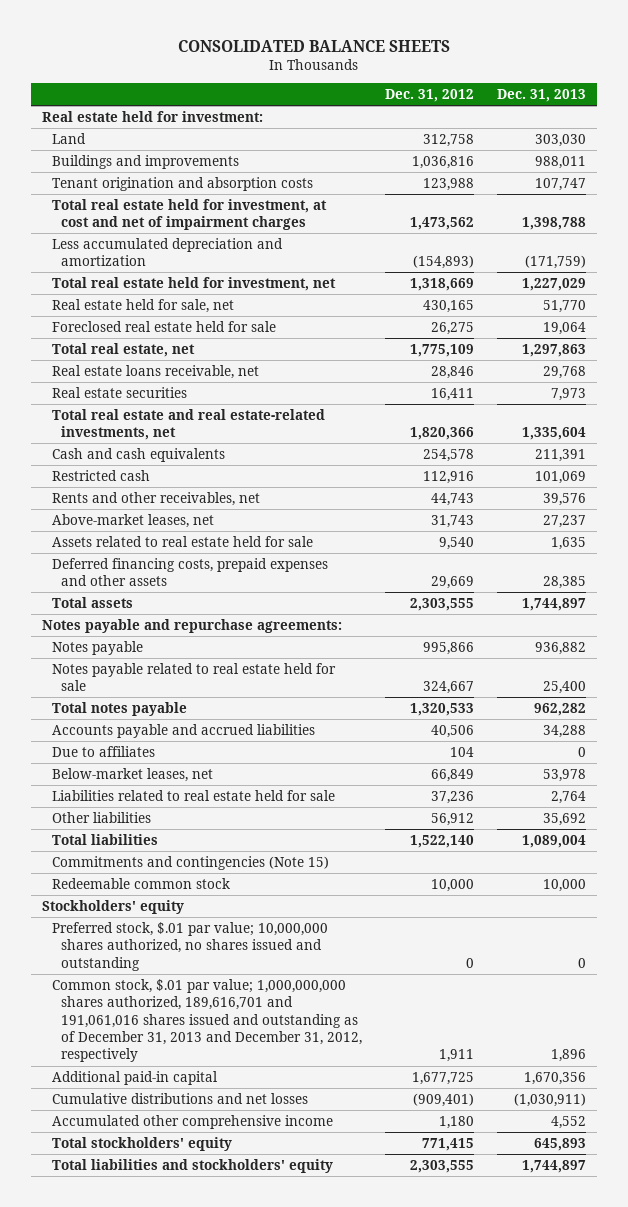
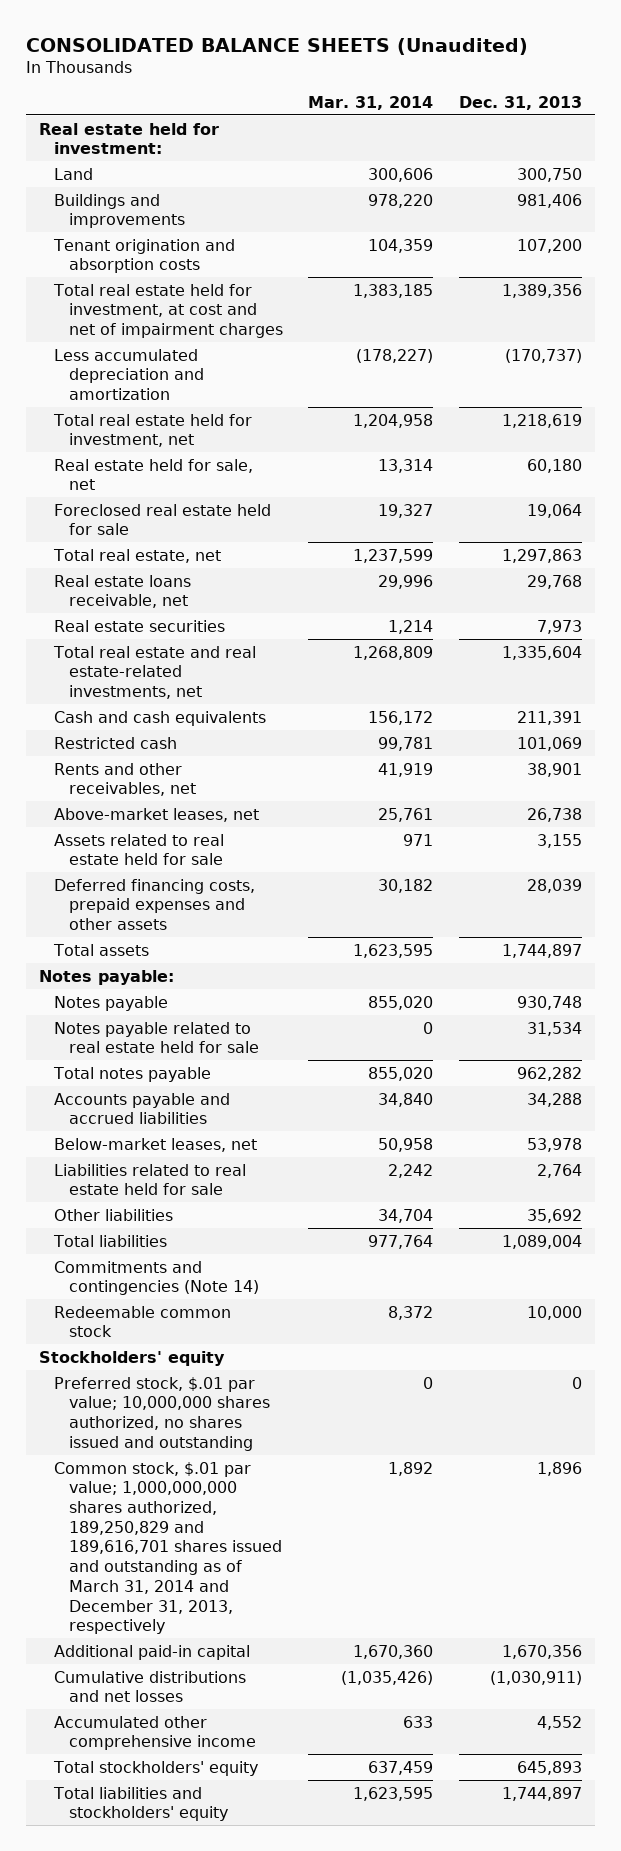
[178,39,451,52] CONSOLIDATED BALANCE SHEETS -> [26,37,529,55] CONSOLIDATED BALANCE SHEETS (Unaudited)
[384,89,474,103] Dec. 31, 2012 -> none
none -> [308,96,434,111] Mar. 31, 2014
[534,133,586,147] 303,030 -> [516,167,582,182] 300,750
[534,155,586,169] 988,011 -> [516,193,582,208] 981,406
[534,177,586,191] 107,747 -> [516,238,582,253] 107,200
[521,217,586,231] 1,398,788 -> [501,283,582,298] 1,389,356
[524,255,586,270] (171,759) -> [504,348,582,363] (170,737)
[521,277,586,291] 1,227,029 -> [501,413,582,428] 1,218,619
[542,299,586,313] 51,770 -> [526,458,582,473] 60,180
[542,492,586,506] 39,576 -> [526,762,582,777] 38,901
[542,514,586,528] 27,237 -> [526,807,582,822] 26,738
[550,536,586,550] 1,635 -> [536,833,582,848] 3,155
[542,576,586,590] 28,385 -> [526,878,582,893] 28,039
[42,618,343,633] Notes payable and repurchase agreements: -> [39,969,175,985] Notes payable:
[534,641,586,655] 936,882 -> [516,995,582,1010] 930,748
[542,681,586,695] 25,400 -> [526,1021,582,1036] 31,534
[51,745,155,757] Due to affiliates -> none
[51,855,329,870] Commitments and contingencies (Note 15) -> [54,1260,260,1296] Commitments and contingencies (Note 14)
[51,978,363,1063] Common stock, $.01 par value; 1,000,000,000 shares authorized, 189,616,701 and 191,061,016 shares issued and outstanding as of December 31, 2013 and December 31, 2012, respectively -> [54,1461,283,1635] Common stock, $.01 par value; 1,000,000,000 shares authorized, 189,250,829 and 189,616,701 shares issued and outstanding as of March 31, 2014 and December 31, 2013, respectively

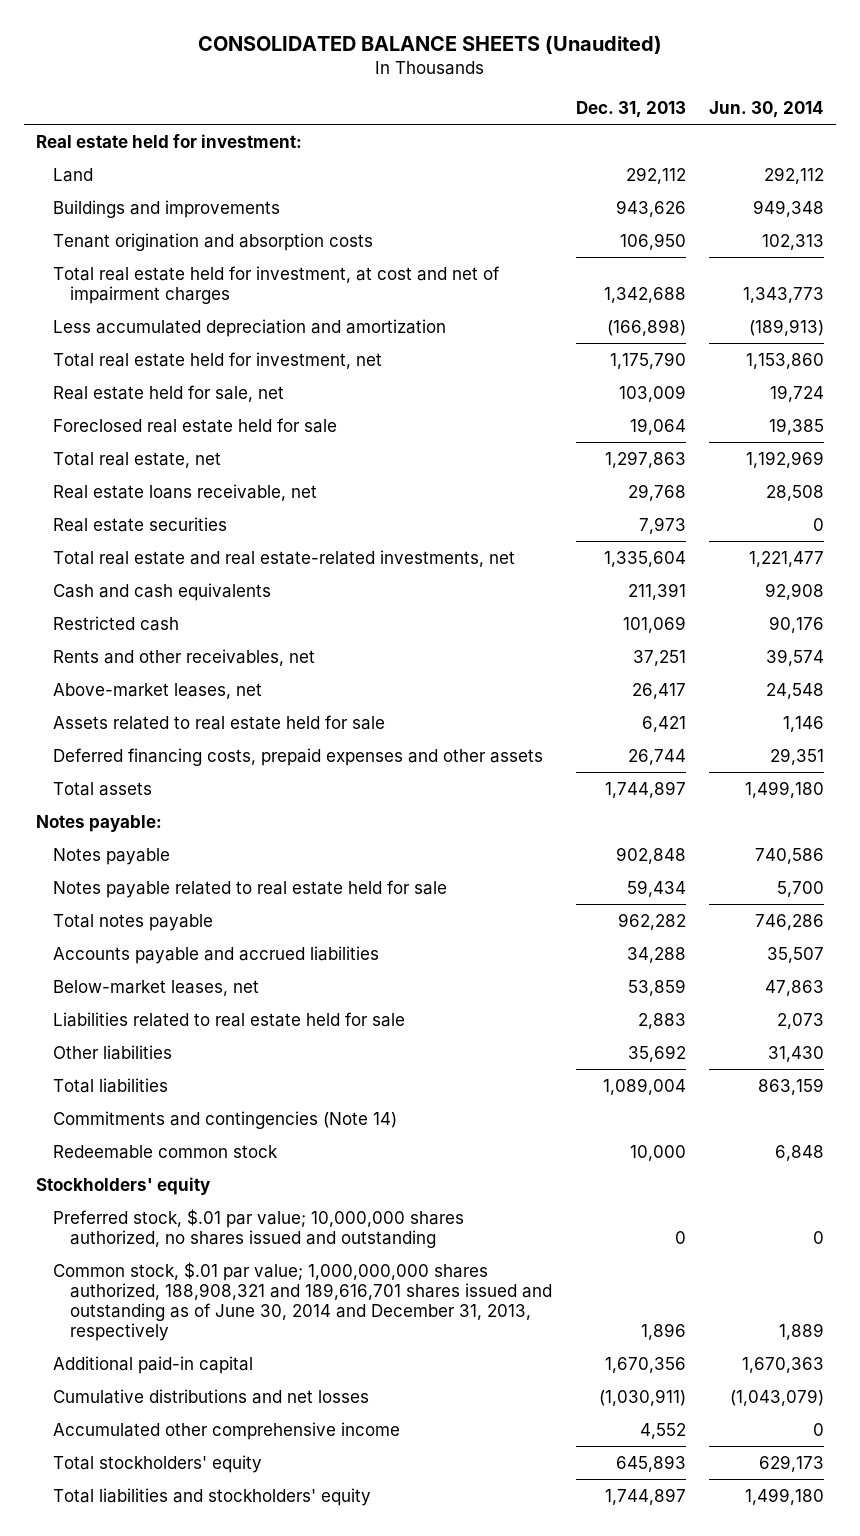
[308,96,434,111] Mar. 31, 2014 -> none
none -> [709,101,825,119] Jun. 30, 2014
[516,167,582,182] 300,750 -> [625,166,686,184] 292,112
[516,193,582,208] 981,406 -> [615,199,686,217] 943,626
[516,238,582,253] 107,200 -> [619,232,686,250] 106,950
[501,283,582,298] 1,389,356 -> [603,286,686,303] 1,342,688
[504,348,582,363] (170,737) -> [606,318,686,336] (166,898)
[501,413,582,428] 1,218,619 -> [609,351,686,369] 1,175,790
[526,458,582,473] 60,180 -> [618,384,686,402] 103,009
[526,762,582,777] 38,901 -> [632,649,686,666] 37,251
[526,807,582,822] 26,738 -> [631,682,686,699] 26,417
[536,833,582,848] 3,155 -> [641,715,686,732] 6,421
[526,878,582,893] 28,039 -> [627,748,686,765] 26,744
[516,995,582,1010] 930,748 -> [615,846,686,864] 902,848
[526,1021,582,1036] 31,534 -> [626,879,686,897] 59,434
[526,1137,582,1152] 53,978 -> [627,978,686,996] 53,859
[536,1163,582,1178] 2,764 -> [637,1012,686,1029] 2,883
[54,1461,283,1635] Common stock, $.01 par value; 1,000,000,000 shares authorized, 189,250,829 and 189,616,701 shares issued and outstanding as of March 31, 2014 and December 31, 2013, respectively -> [53,1261,553,1341] Common stock, $.01 par value; 1,000,000,000 shares authorized, 188,908,321 and 189,616,701 shares issued and outstanding as of June 30, 2014 and December 31, 2013, respectively

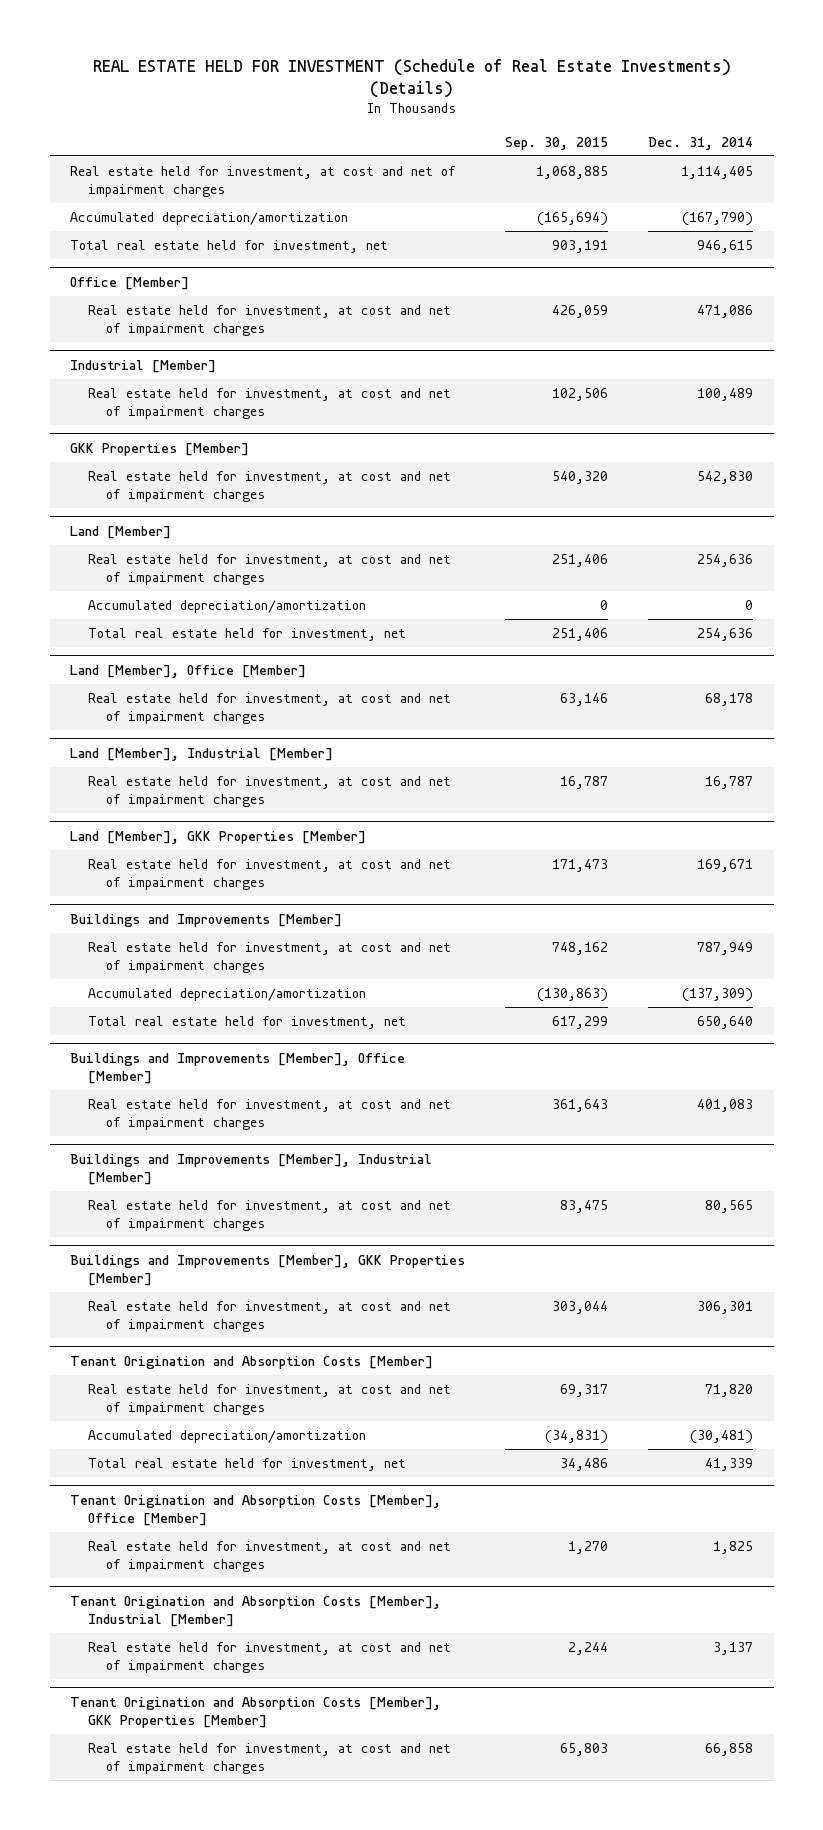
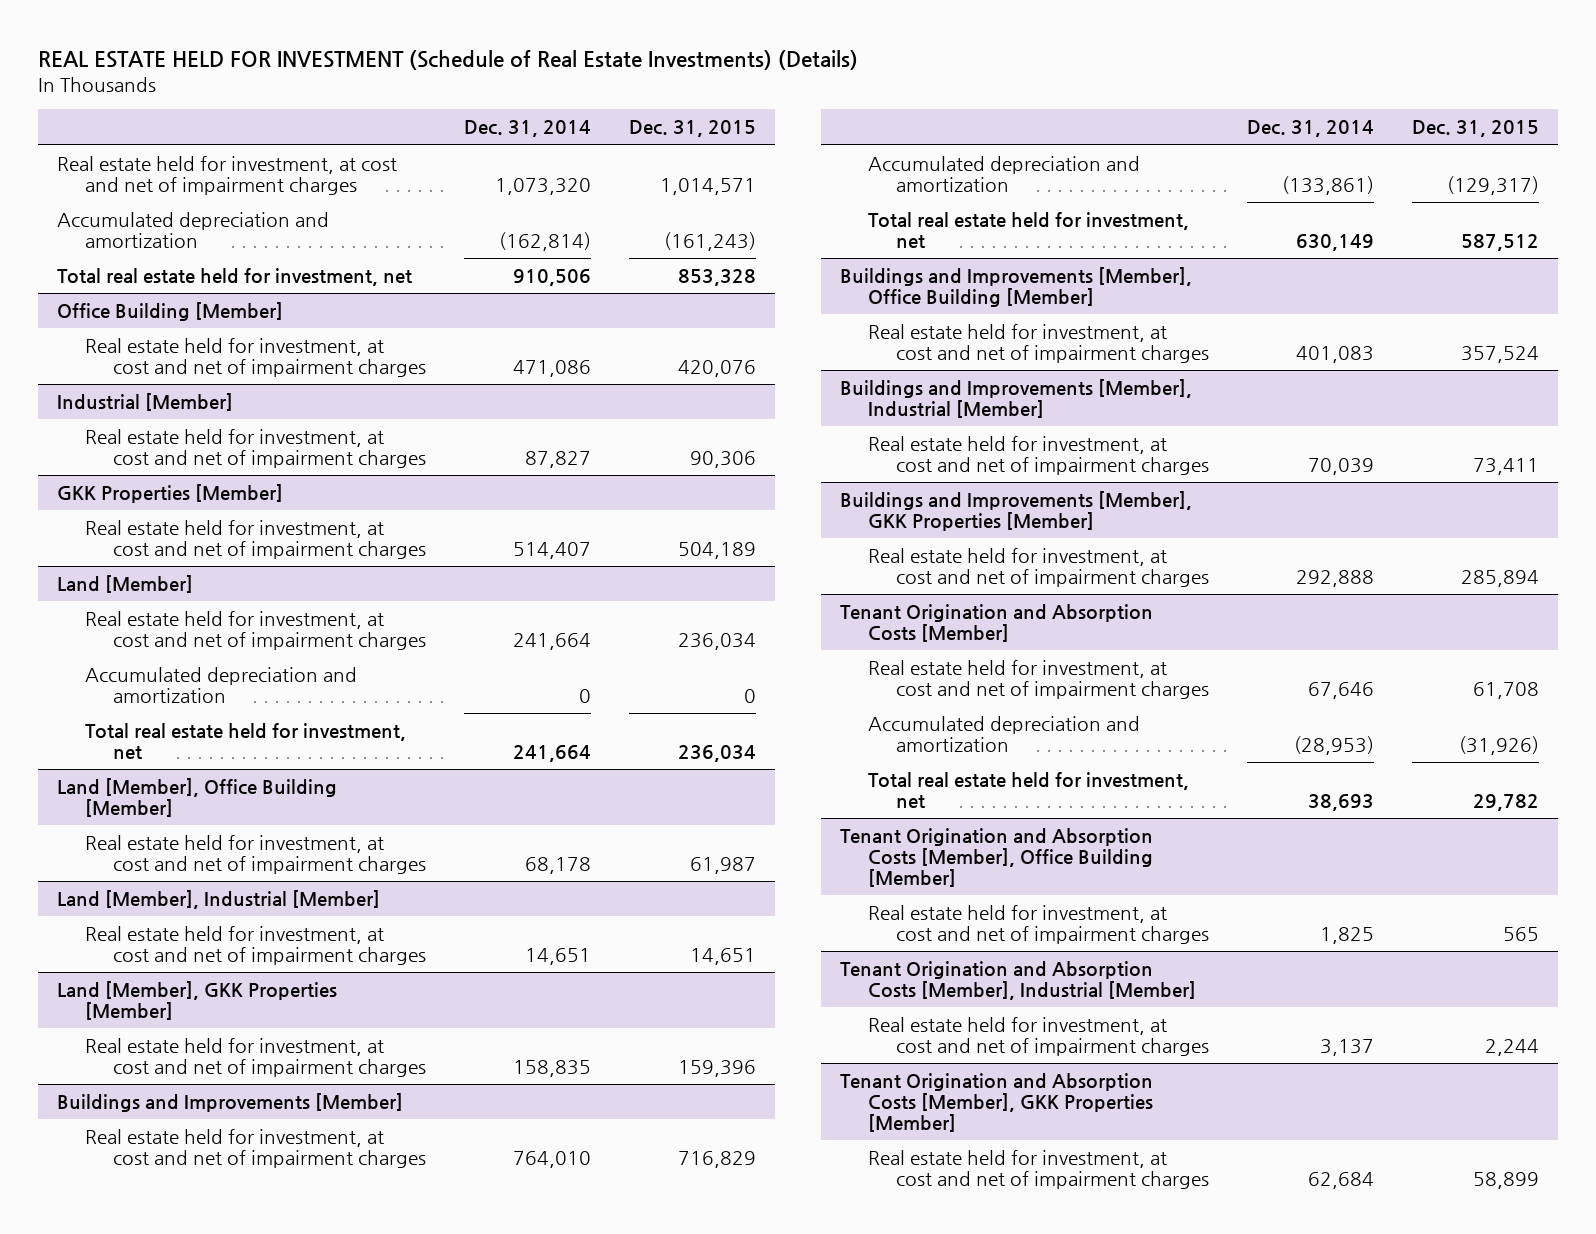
[505,136,609,150] Sep. 30, 2015 -> none
none -> [628,120,756,138] Dec. 31, 2015
[681,166,754,180] 1,114,405 -> [495,178,592,196] 1,073,320
[69,212,348,226] Accumulated depreciation/amortization -> [56,212,329,249] Accumulated depreciation and amortization
[682,212,754,227] (167,790) -> [499,232,592,252] (162,814)
[697,240,754,254] 946,615 -> [513,269,592,287] 910,506
[69,276,189,290] Office [Member] -> [56,302,283,322] Office Building [Member]
[697,388,754,402] 100,489 -> [525,451,592,469] 87,827
[697,471,754,485] 542,830 -> [513,542,592,560] 514,407
[697,554,754,568] 254,636 -> [513,633,592,651] 241,664
[87,600,366,614] Accumulated depreciation/amortization -> [84,667,357,704] Accumulated depreciation and amortization
[697,628,754,642] 254,636 -> [513,745,592,763] 241,664
[69,664,306,678] Land [Member], Office [Member] -> [56,778,337,818] Land [Member], Office Building [Member]
[705,776,754,790] 16,787 -> [525,948,592,966] 14,651
[697,859,754,873] 169,671 -> [513,1060,592,1078] 158,835
[697,942,754,956] 787,949 -> [513,1151,592,1169] 764,010
[87,988,366,1002] Accumulated depreciation/amortization -> [867,156,1140,193] Accumulated depreciation and amortization
[682,988,754,1003] (137,309) -> [1281,176,1374,196] (133,861)
[697,1016,754,1030] 650,640 -> [1295,234,1374,252] 630,149
[69,1052,405,1084] Buildings and Improvements [Member], Office [Member] -> [839,267,1192,308] Buildings and Improvements [Member], Office Building [Member]
[705,1200,754,1214] 80,565 -> [1307,458,1374,476] 70,039
[697,1301,754,1315] 306,301 -> [1295,570,1374,588] 292,888
[705,1384,754,1398] 71,820 -> [1307,682,1374,700] 67,646
[87,1430,366,1444] Accumulated depreciation/amortization -> [867,716,1140,753] Accumulated depreciation and amortization
[690,1430,754,1445] (30,481) -> [1293,736,1374,756] (28,953)
[705,1458,754,1472] 41,339 -> [1307,794,1374,812] 38,693
[69,1494,441,1526] Tenant Origination and Absorption Costs [Member], Office [Member] -> [839,828,1153,888] Tenant Origination and Absorption Costs [Member], Office Building [Member]
[705,1743,754,1757] 66,858 -> [1307,1172,1374,1190] 62,684

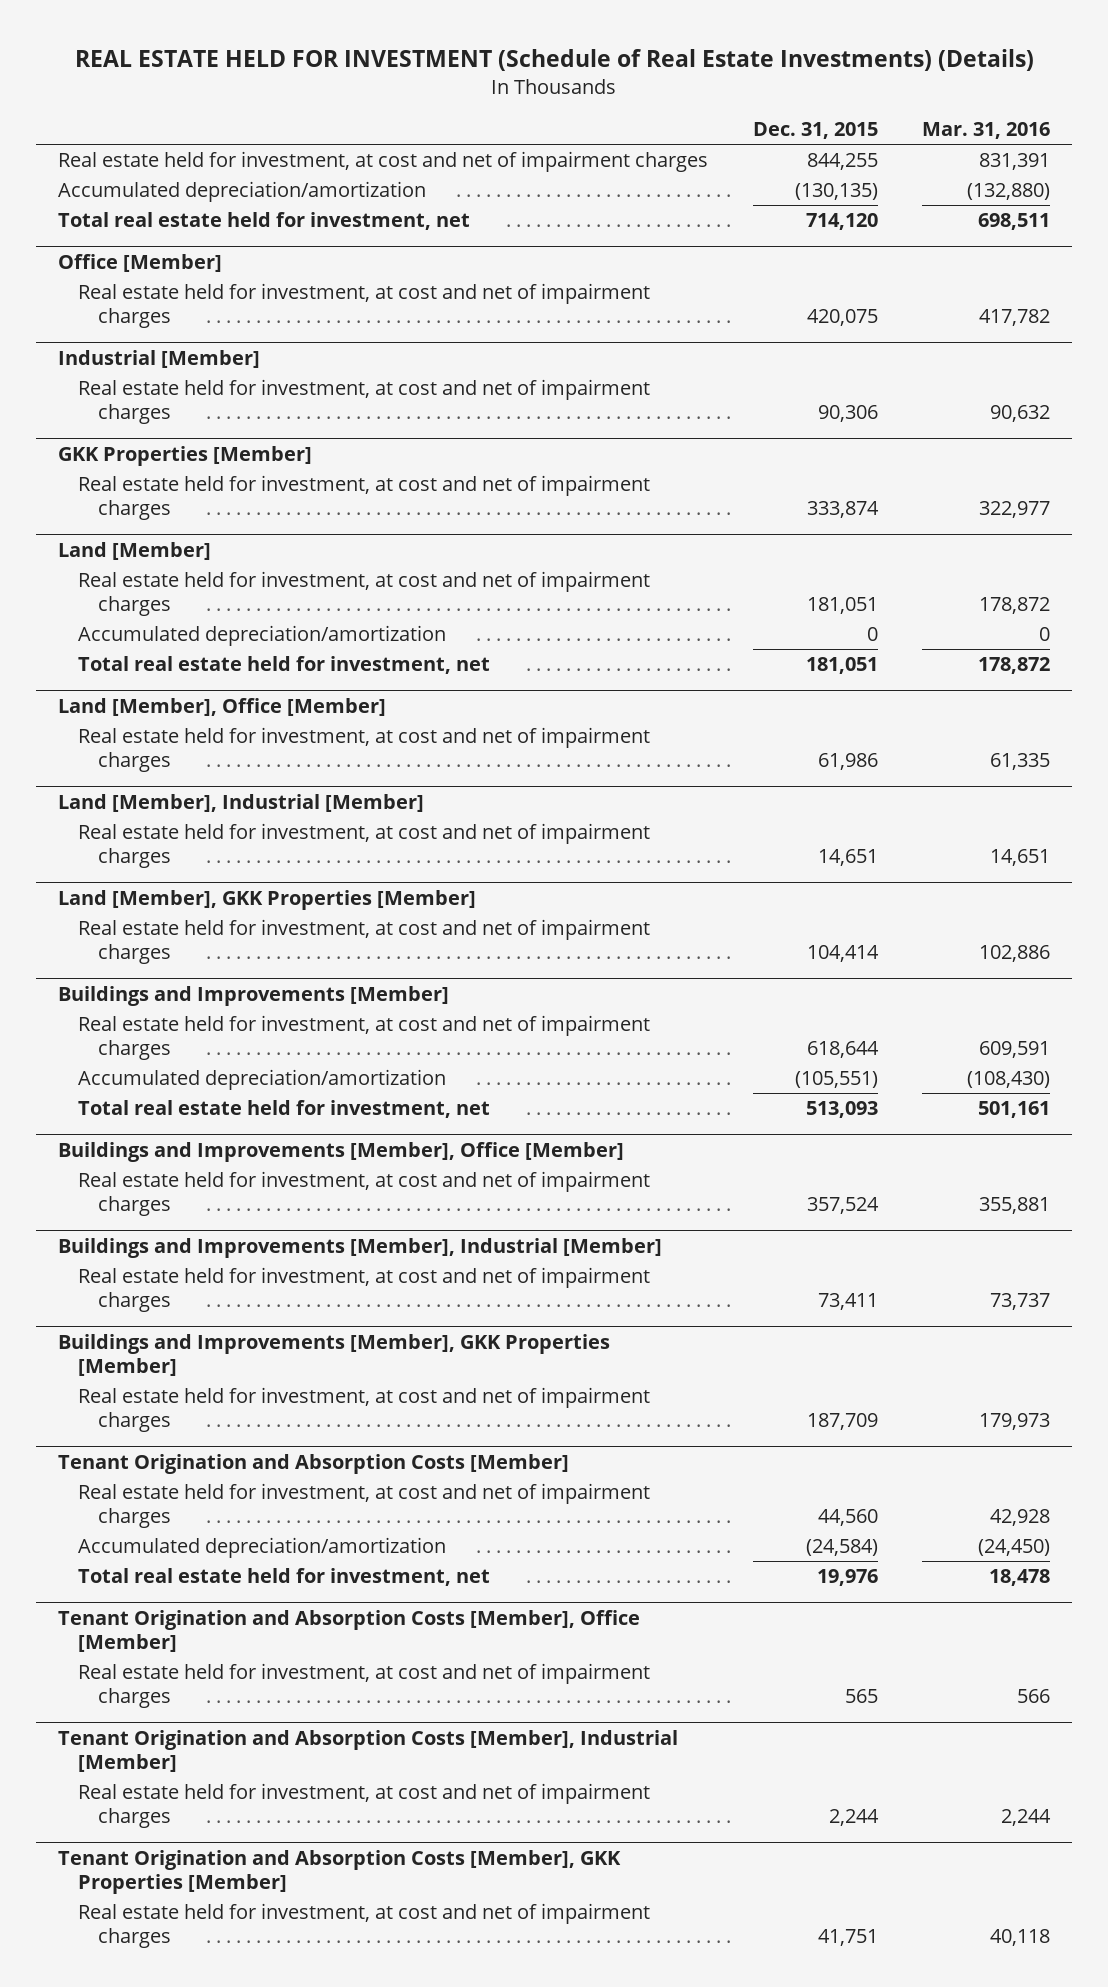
[464,120,592,138] Dec. 31, 2014 -> none
none -> [921,122,1050,140] Mar. 31, 2016
[659,178,756,196] 1,014,571 -> [806,153,878,171] 844,255
[56,212,329,249] Accumulated depreciation and amortization -> [58,181,427,203] Accumulated depreciation/amortization
[663,232,756,252] (161,243) -> [794,183,878,201] (130,135)
[677,269,756,287] 853,328 -> [805,213,878,231] 714,120
[56,302,283,322] Office Building [Member] -> [58,253,223,272] Office [Member]
[677,360,756,378] 420,076 -> [806,308,878,326] 420,075
[677,542,756,560] 504,189 -> [806,500,879,518] 333,874
[677,633,756,651] 236,034 -> [806,596,878,614] 181,051
[84,667,357,704] Accumulated depreciation and amortization -> [78,625,447,647] Accumulated depreciation/amortization
[677,745,756,763] 236,034 -> [805,657,878,675] 181,051
[56,778,337,818] Land [Member], Office Building [Member] -> [58,697,387,716] Land [Member], Office [Member]
[689,857,756,875] 61,987 -> [817,752,878,770] 61,986
[677,1060,756,1078] 159,396 -> [806,944,879,962] 104,414
[677,1151,756,1169] 716,829 -> [806,1040,879,1058] 618,644
[867,156,1140,193] Accumulated depreciation and amortization -> [78,1069,447,1091] Accumulated depreciation/amortization
[1446,176,1539,196] (129,317) -> [794,1071,878,1089] (105,551)
[1460,234,1539,252] 587,512 -> [805,1101,878,1119] 513,093
[839,267,1192,308] Buildings and Improvements [Member], Office Building [Member] -> [58,1141,625,1162] Buildings and Improvements [Member], Office [Member]
[1460,570,1539,588] 285,894 -> [806,1412,878,1430] 187,709
[1472,682,1539,700] 61,708 -> [817,1508,878,1526] 44,560
[867,716,1140,753] Accumulated depreciation and amortization -> [78,1537,447,1559] Accumulated depreciation/amortization
[1458,736,1539,756] (31,926) -> [805,1539,878,1557] (24,584)
[1472,794,1539,812] 29,782 -> [816,1569,878,1587] 19,976
[839,828,1153,888] Tenant Origination and Absorption Costs [Member], Office Building [Member] -> [58,1609,641,1652] Tenant Origination and Absorption Costs [Member], Office [Member]
[1472,1172,1539,1190] 58,899 -> [817,1928,878,1946] 41,751

